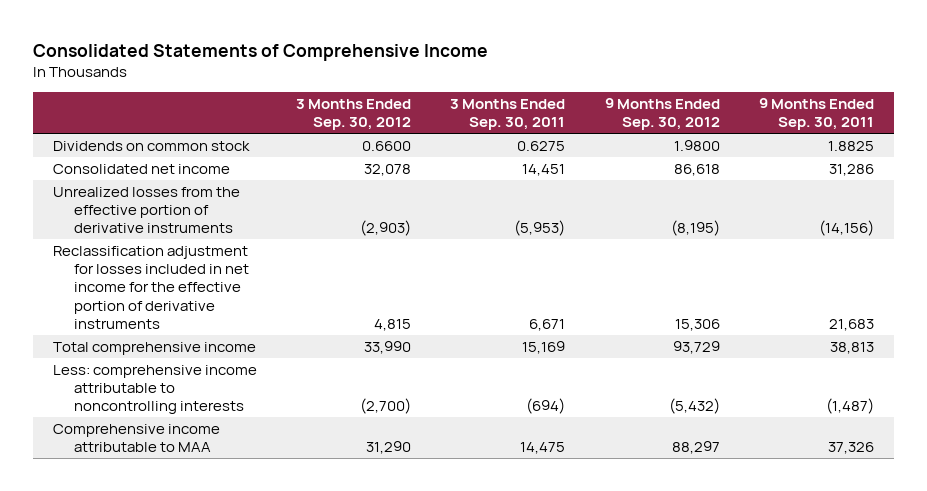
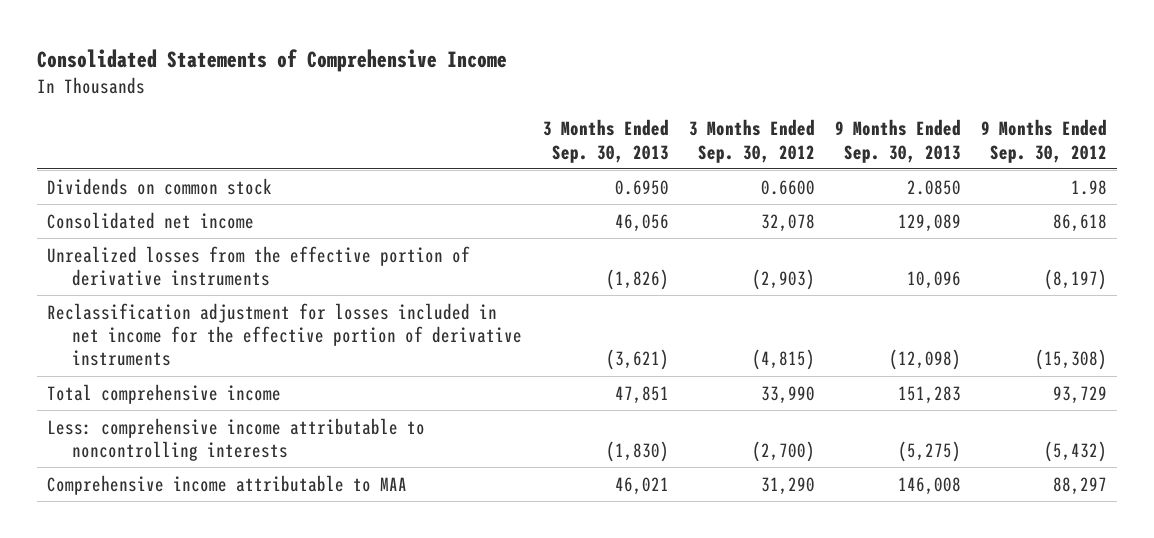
[450,98,566,131] 3 Months Ended Sep. 30, 2011 -> none
[758,97,874,131] 9 Months Ended Sep. 30, 2011 -> none
none -> [542,119,669,163] 3 Months Ended Sep. 30, 2013
none -> [834,119,961,163] 9 Months Ended Sep. 30, 2013
[673,139,720,151] 1.9800 -> [1070,179,1107,195] 1.98
[670,220,720,237] (8,195) -> [1043,268,1107,290] (8,197)
[374,318,412,331] 4,815 -> [751,349,815,371] (4,815)
[674,318,720,331] 15,306 -> [1034,349,1107,371] (15,308)

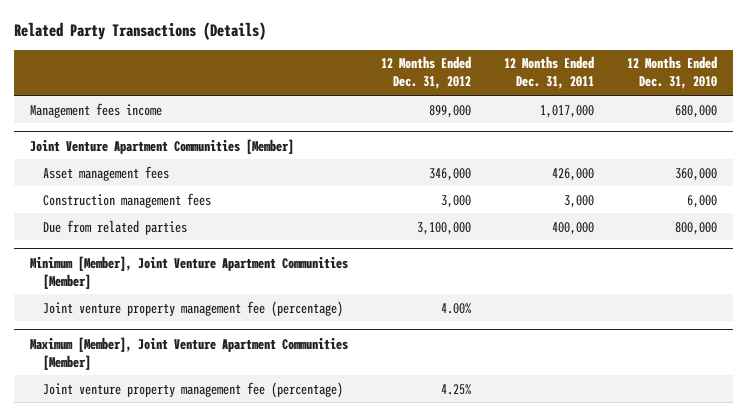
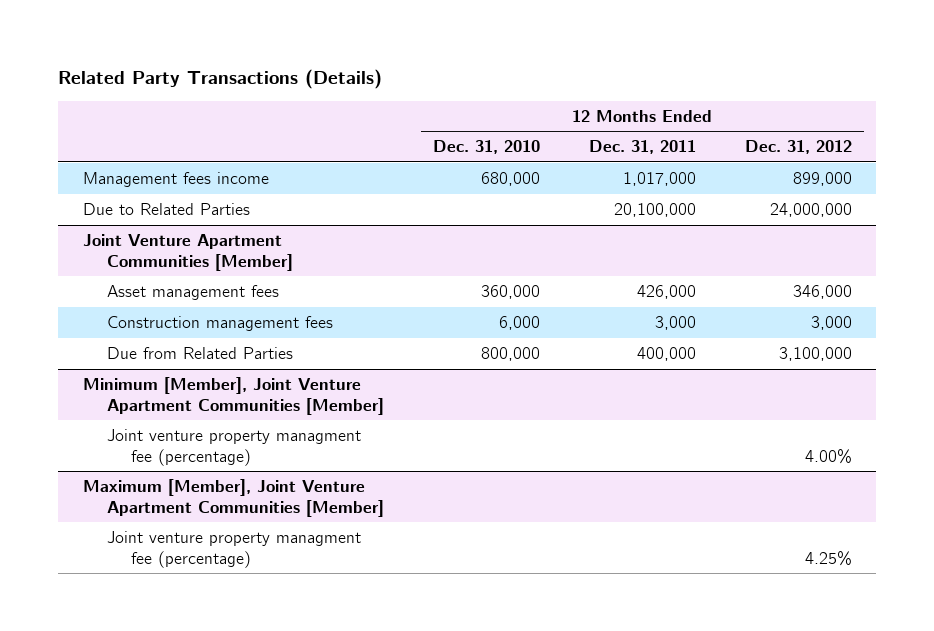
none -> [82,203,250,216] Due to Related Parties
[43,219,188,235] Due from related parties -> [106,347,293,360] Due from Related Parties
[43,300,344,317] Joint venture property management fee (percentage) -> [106,429,361,466] Joint venture property managment fee (percentage)
[43,381,344,398] Joint venture property management fee (percentage) -> [106,531,361,568] Joint venture property managment fee (percentage)

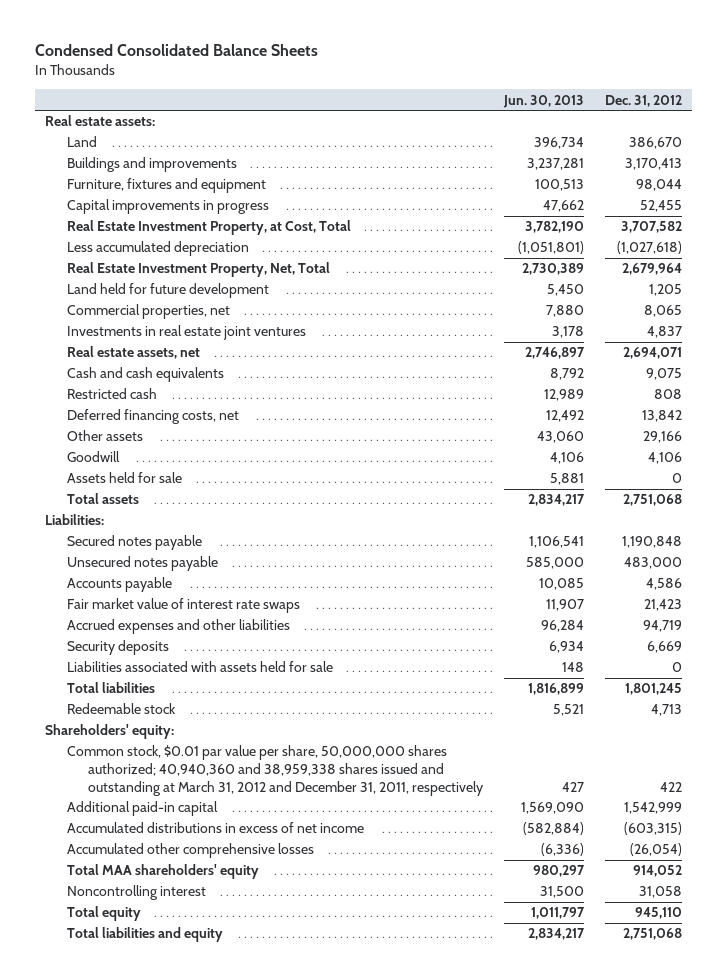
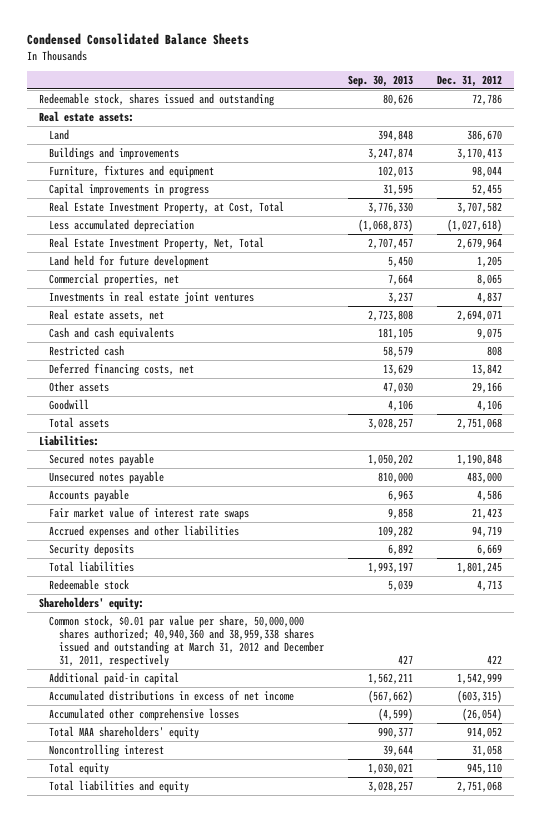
[502,94,584,108] Jun. 30, 2013 -> none
none -> [347,75,413,88] Sep. 30, 2013
none -> [38,92,274,106] Redeemable stock, shares issued and outstanding
[66,472,182,484] Assets held for sale -> none
[66,661,333,673] Liabilities associated with assets held for sale -> none

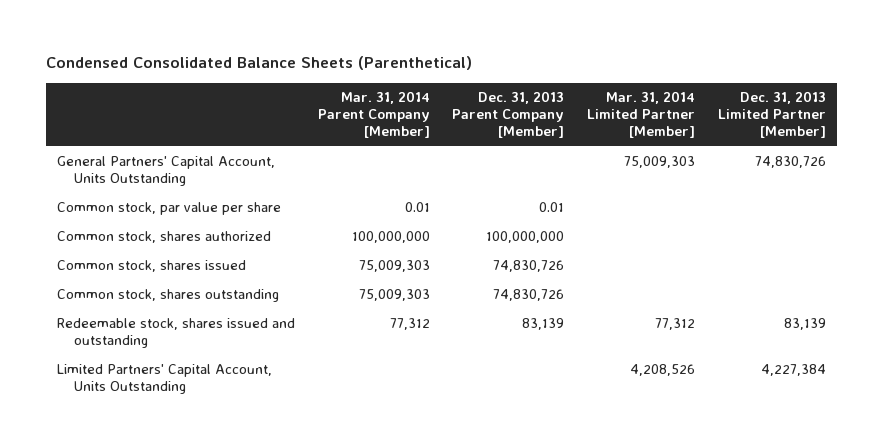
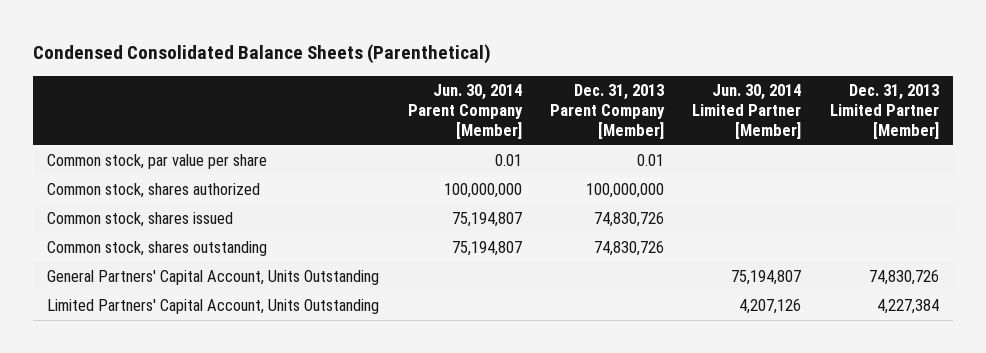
[317,90,430,139] Mar. 31, 2014 Parent Company [Member] -> none
[587,90,696,139] Mar. 31, 2014 Limited Partner [Member] -> none
none -> [407,84,523,139] Jun. 30, 2014 Parent Company [Member]
none -> [692,84,802,139] Jun. 30, 2014 Limited Partner [Member]
[57,318,296,349] Redeemable stock, shares issued and outstanding -> none
[57,156,276,187] General Partners' Capital Account, Units Outstanding -> [47,270,380,286] General Partners' Capital Account, Units Outstanding

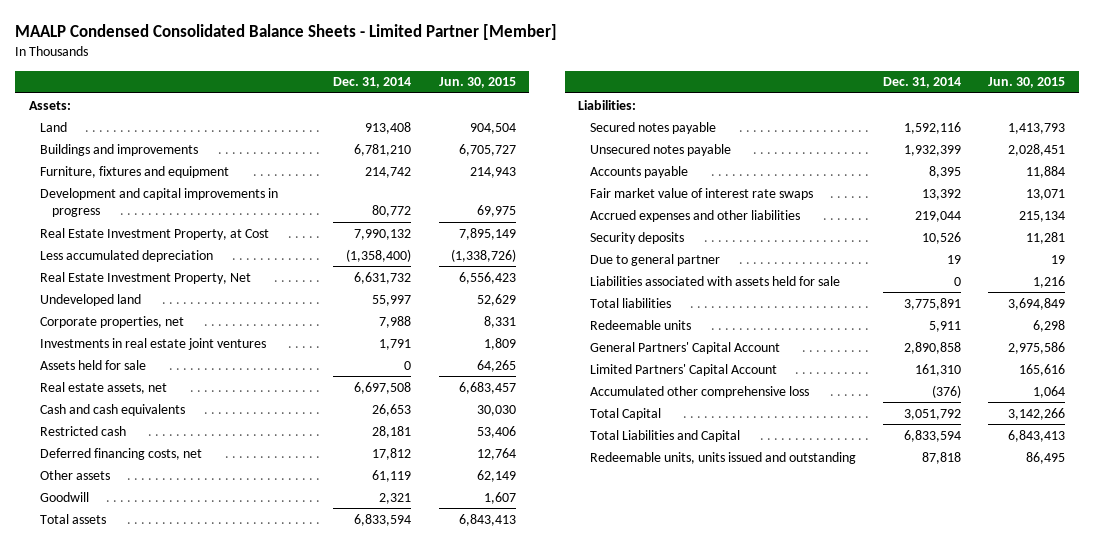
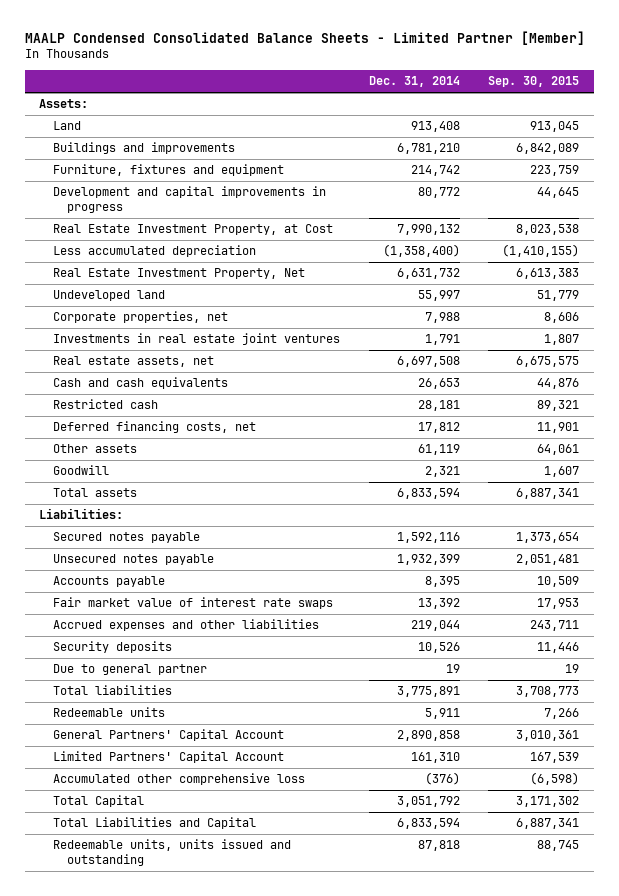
[438,77,516,89] Jun. 30, 2015 -> none
none -> [488,76,580,88] Sep. 30, 2015
[40,359,147,370] Assets held for sale -> none
[589,275,840,286] Liabilities associated with assets held for sale -> none

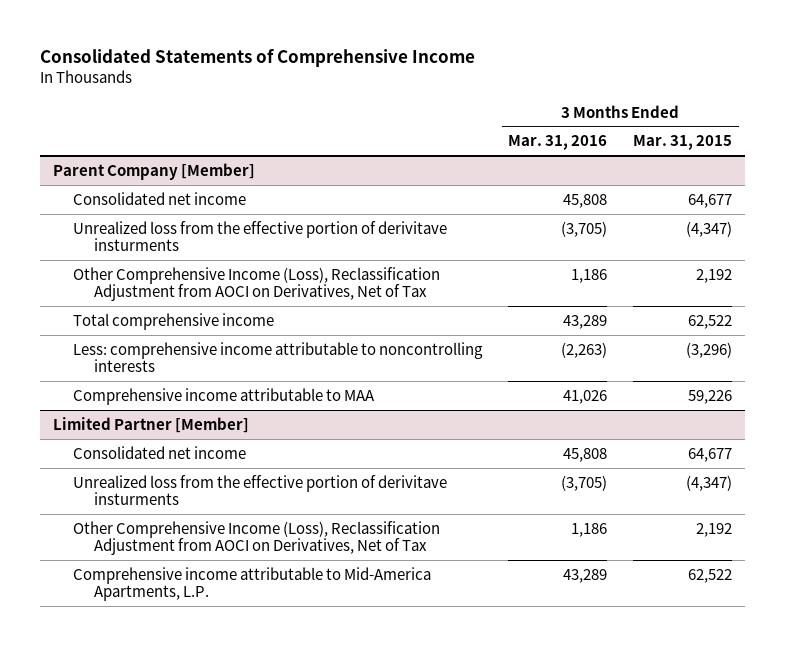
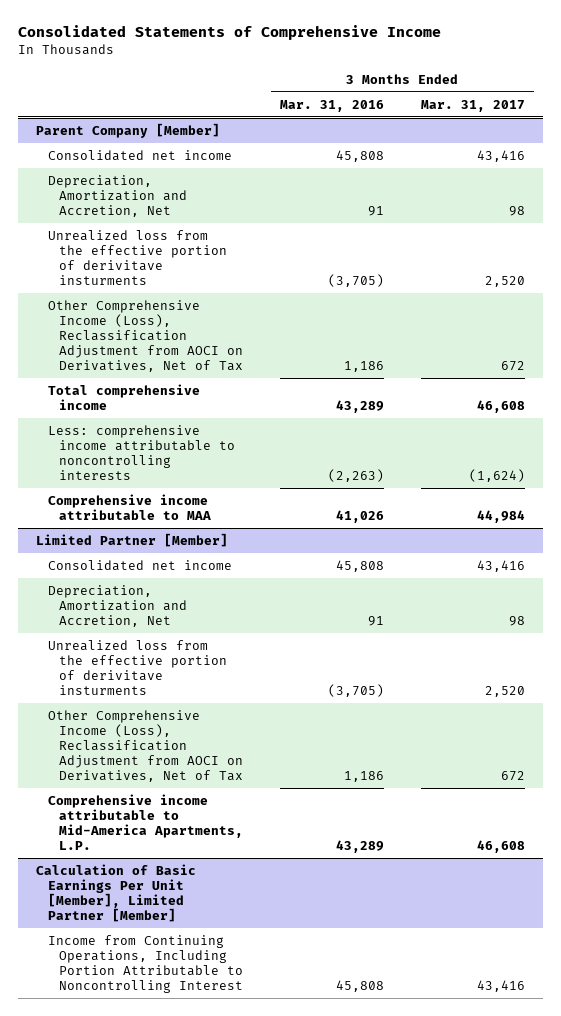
[633,135,733,151] Mar. 31, 2015 -> none
none -> [420,99,525,112] Mar. 31, 2017
none -> [47,174,188,218] Depreciation, Amortization and Accretion, Net
none -> [47,584,188,628] Depreciation, Amortization and Accretion, Net
none -> [35,863,196,923] Calculation of Basic Earnings Per Unit [Member], Limited Partner [Member]
none -> [47,934,244,994] Income from Continuing Operations, Including Portion Attributable to Noncontrolling Interest

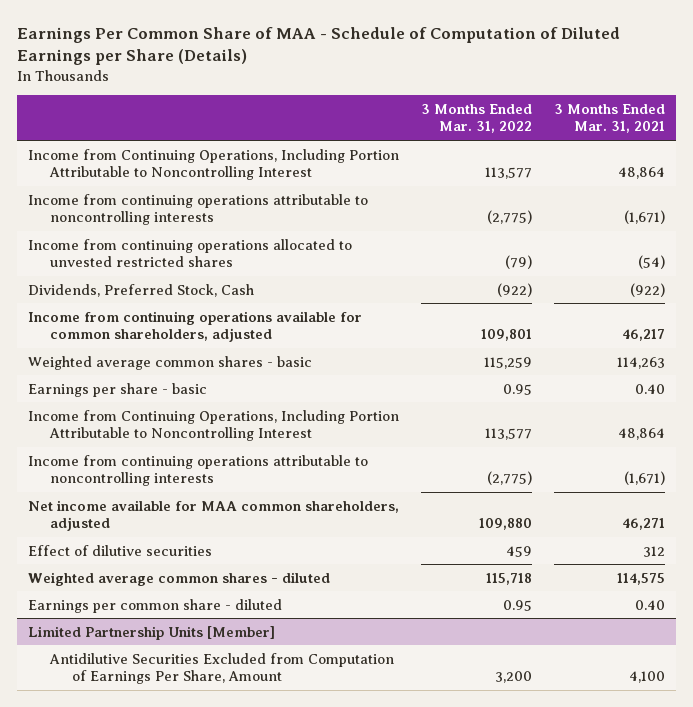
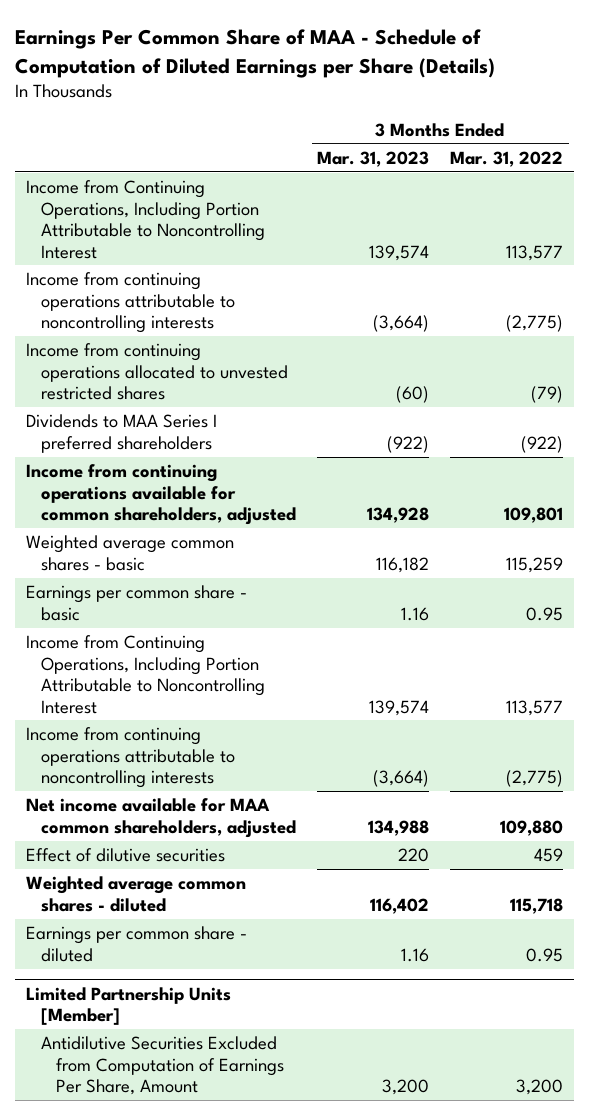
[554,103,666,134] 3 Months Ended Mar. 31, 2021 -> none
none -> [317,150,430,167] Mar. 31, 2023
[28,283,255,297] Dividends, Preferred Stock, Cash -> [26,414,218,453] Dividends to MAA Series I preferred shareholders
[28,382,208,397] Earnings per share - basic -> [26,585,248,621] Earnings per common share - basic

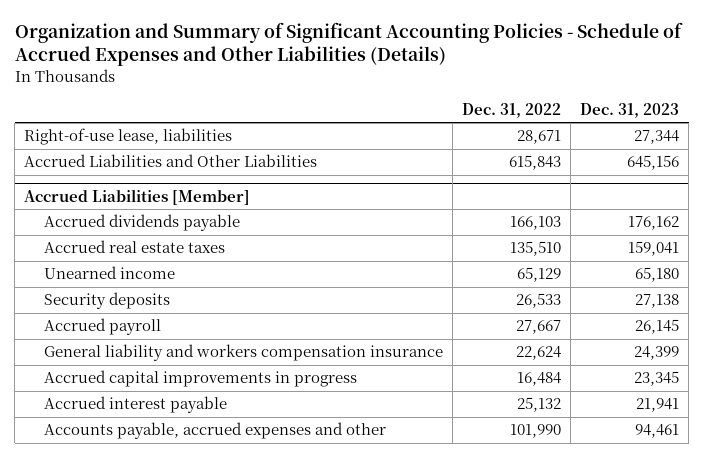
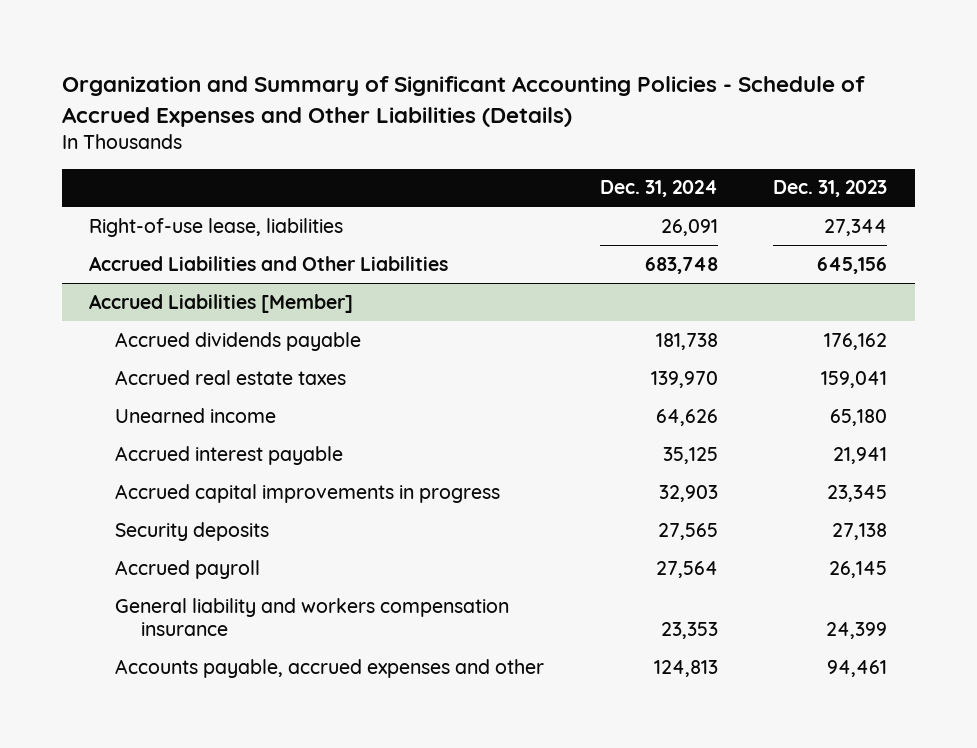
[462,102,562,118] Dec. 31, 2022 -> none
none -> [599,180,718,198] Dec. 31, 2024
[44,396,228,414] Accrued interest payable -> [115,445,344,465] Accrued interest payable
[44,370,358,388] Accrued capital improvements in progress -> [115,483,501,503] Accrued capital improvements in progress

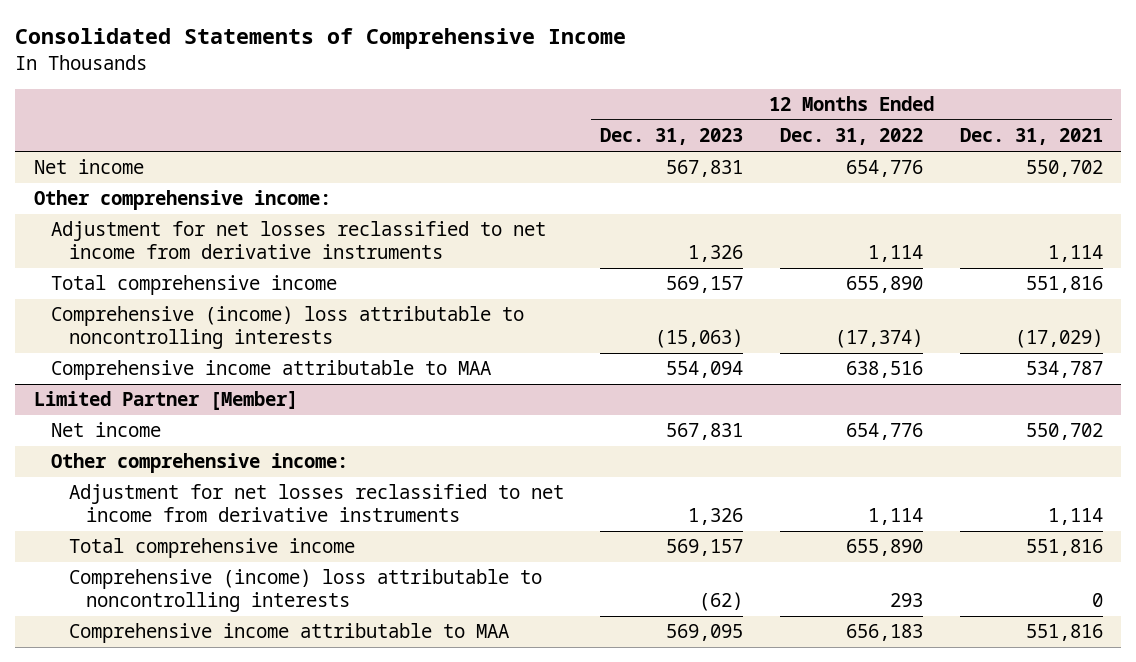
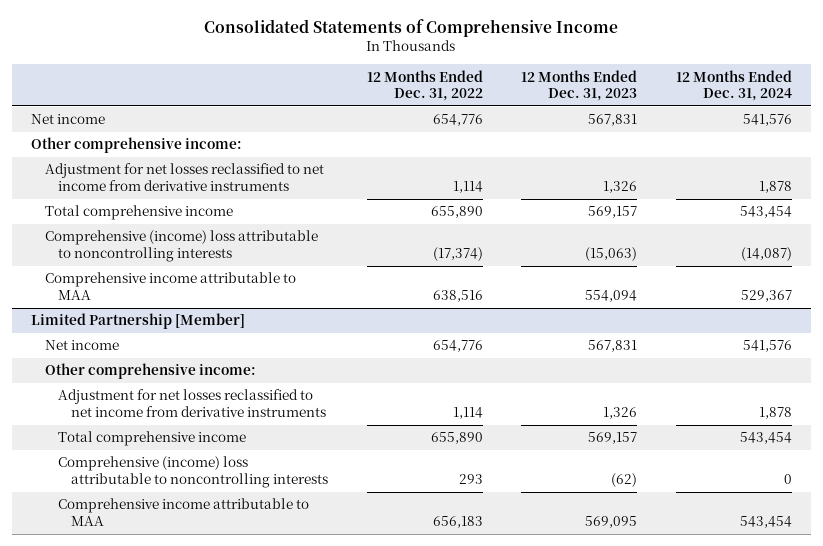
[959,128,1103,146] Dec. 31, 2021 -> none
none -> [675,69,792,102] 12 Months Ended Dec. 31, 2024
[33,391,298,411] Limited Partner [Member] -> [31,313,246,330] Limited Partnership [Member]

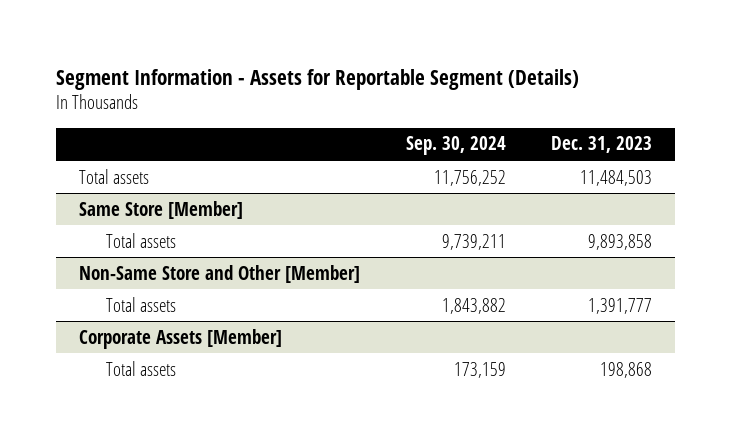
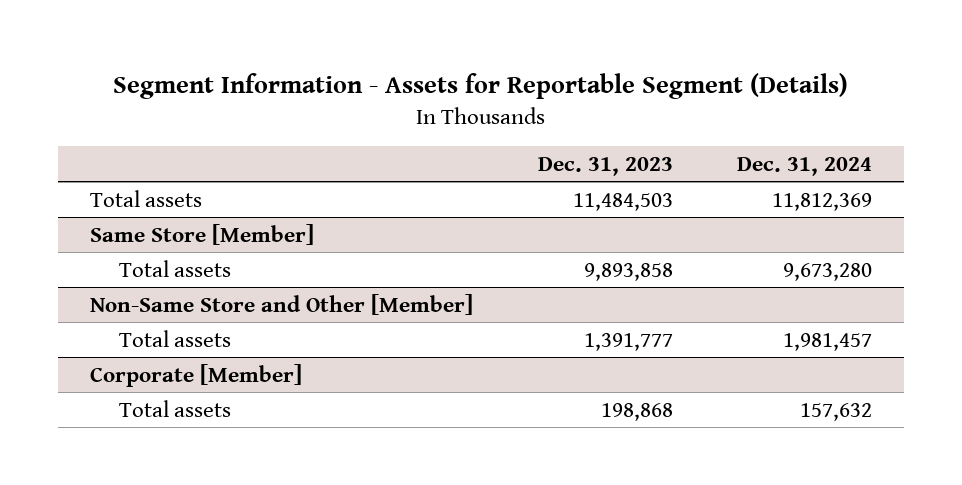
[405,136,506,156] Sep. 30, 2024 -> none
none -> [736,156,872,176] Dec. 31, 2024
[79,328,283,349] Corporate Assets [Member] -> [90,363,303,387] Corporate [Member]

